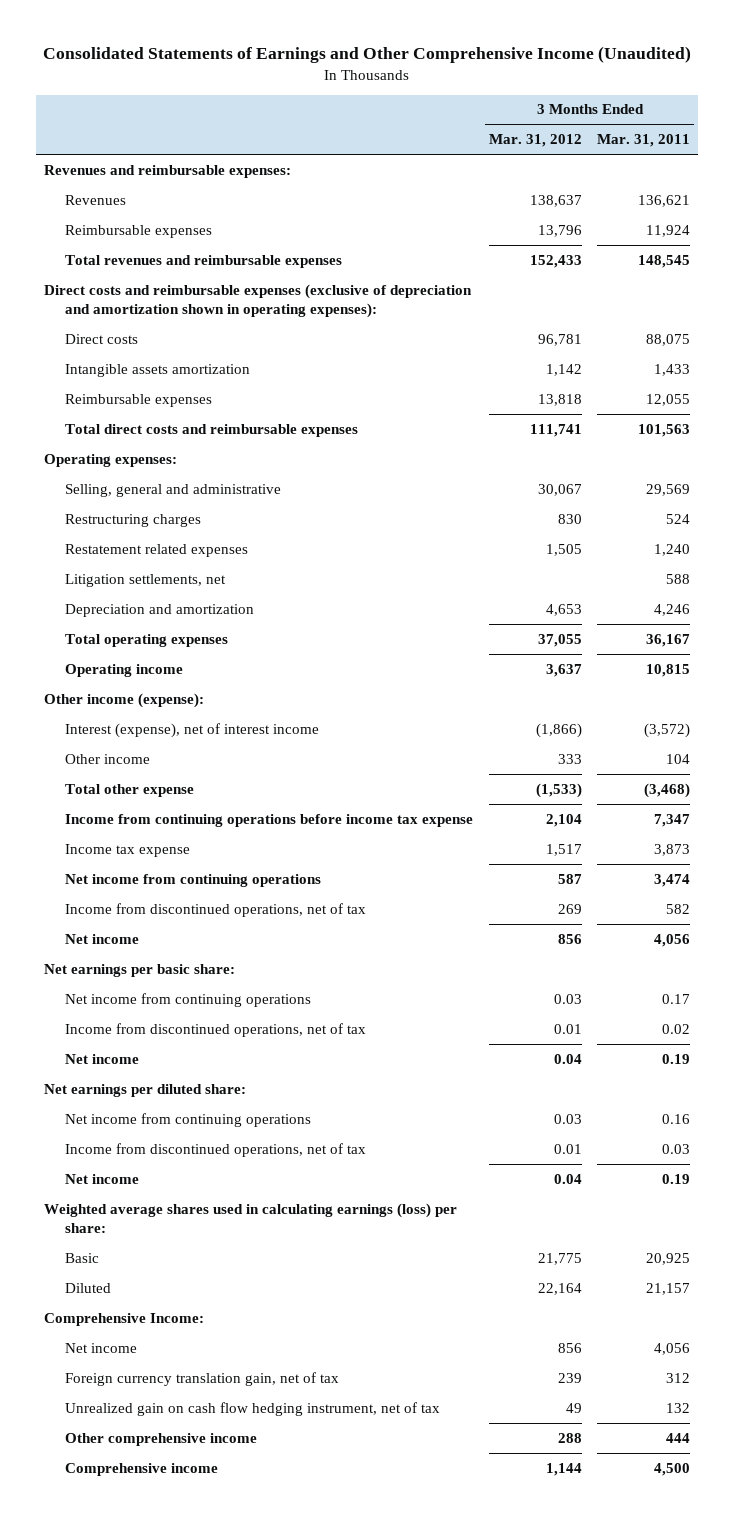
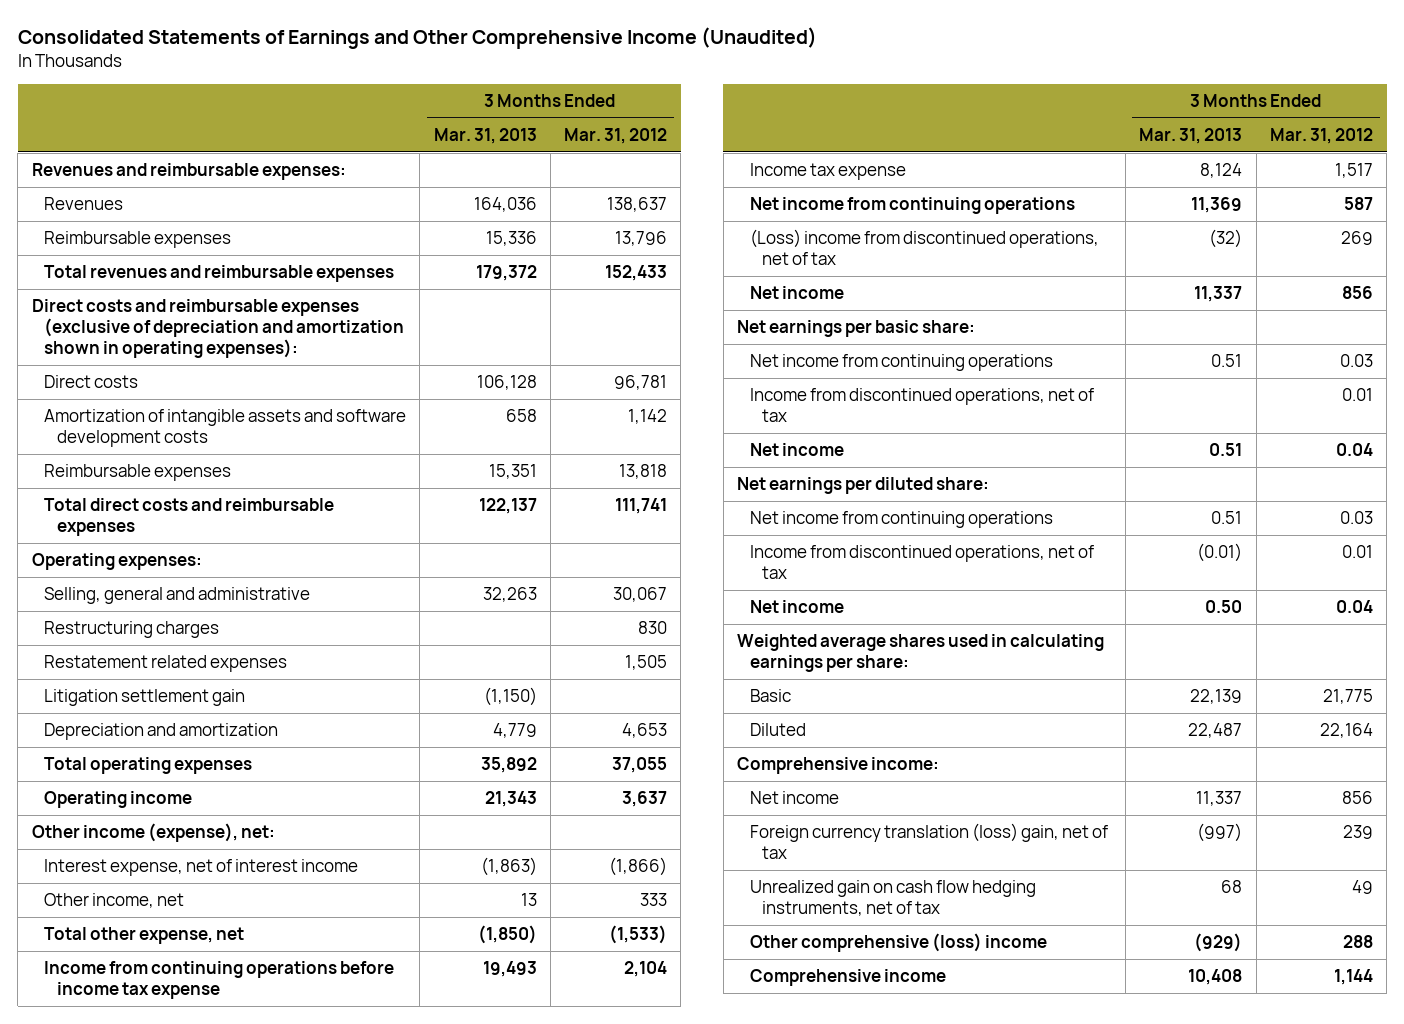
[597,134,691,148] Mar. 31, 2011 -> none
none -> [433,128,537,145] Mar. 31, 2013
[65,363,251,377] Intangible assets amortization -> [44,409,407,448] Amortization of intangible assets and software development costs
[65,573,227,587] Litigation settlements, net -> [44,689,246,707] Litigation settlement gain
[43,692,204,708] Other income (expense): -> [31,823,275,843] Other income (expense), net:
[65,722,320,738] Interest (expense), net of interest income -> [44,859,359,877] Interest expense, net of interest income
[65,753,151,764] Other income -> [44,893,185,909] Other income, net
[65,783,195,797] Total other expense -> [44,927,245,945] Total other expense, net
[65,902,367,917] Income from discontinued operations, net of tax -> [749,229,1099,266] (Loss) income from discontinued operations, net of tax
[43,1202,457,1234] Weighted average shares used in calculating earnings (loss) per share: -> [737,634,1105,673] Weighted average shares used in calculating earnings per share:
[43,1312,204,1326] Comprehensive Income: -> [737,757,940,775] Comprehensive income:
[65,1371,340,1386] Foreign currency translation gain, net of tax -> [749,823,1108,860] Foreign currency translation (loss) gain, net of tax
[65,1401,441,1416] Unrealized gain on cash flow hedging instrument, net of tax -> [749,880,1036,917] Unrealized gain on cash flow hedging instruments, net of tax
[65,1432,258,1446] Other comprehensive income -> [749,933,1047,953] Other comprehensive (loss) income

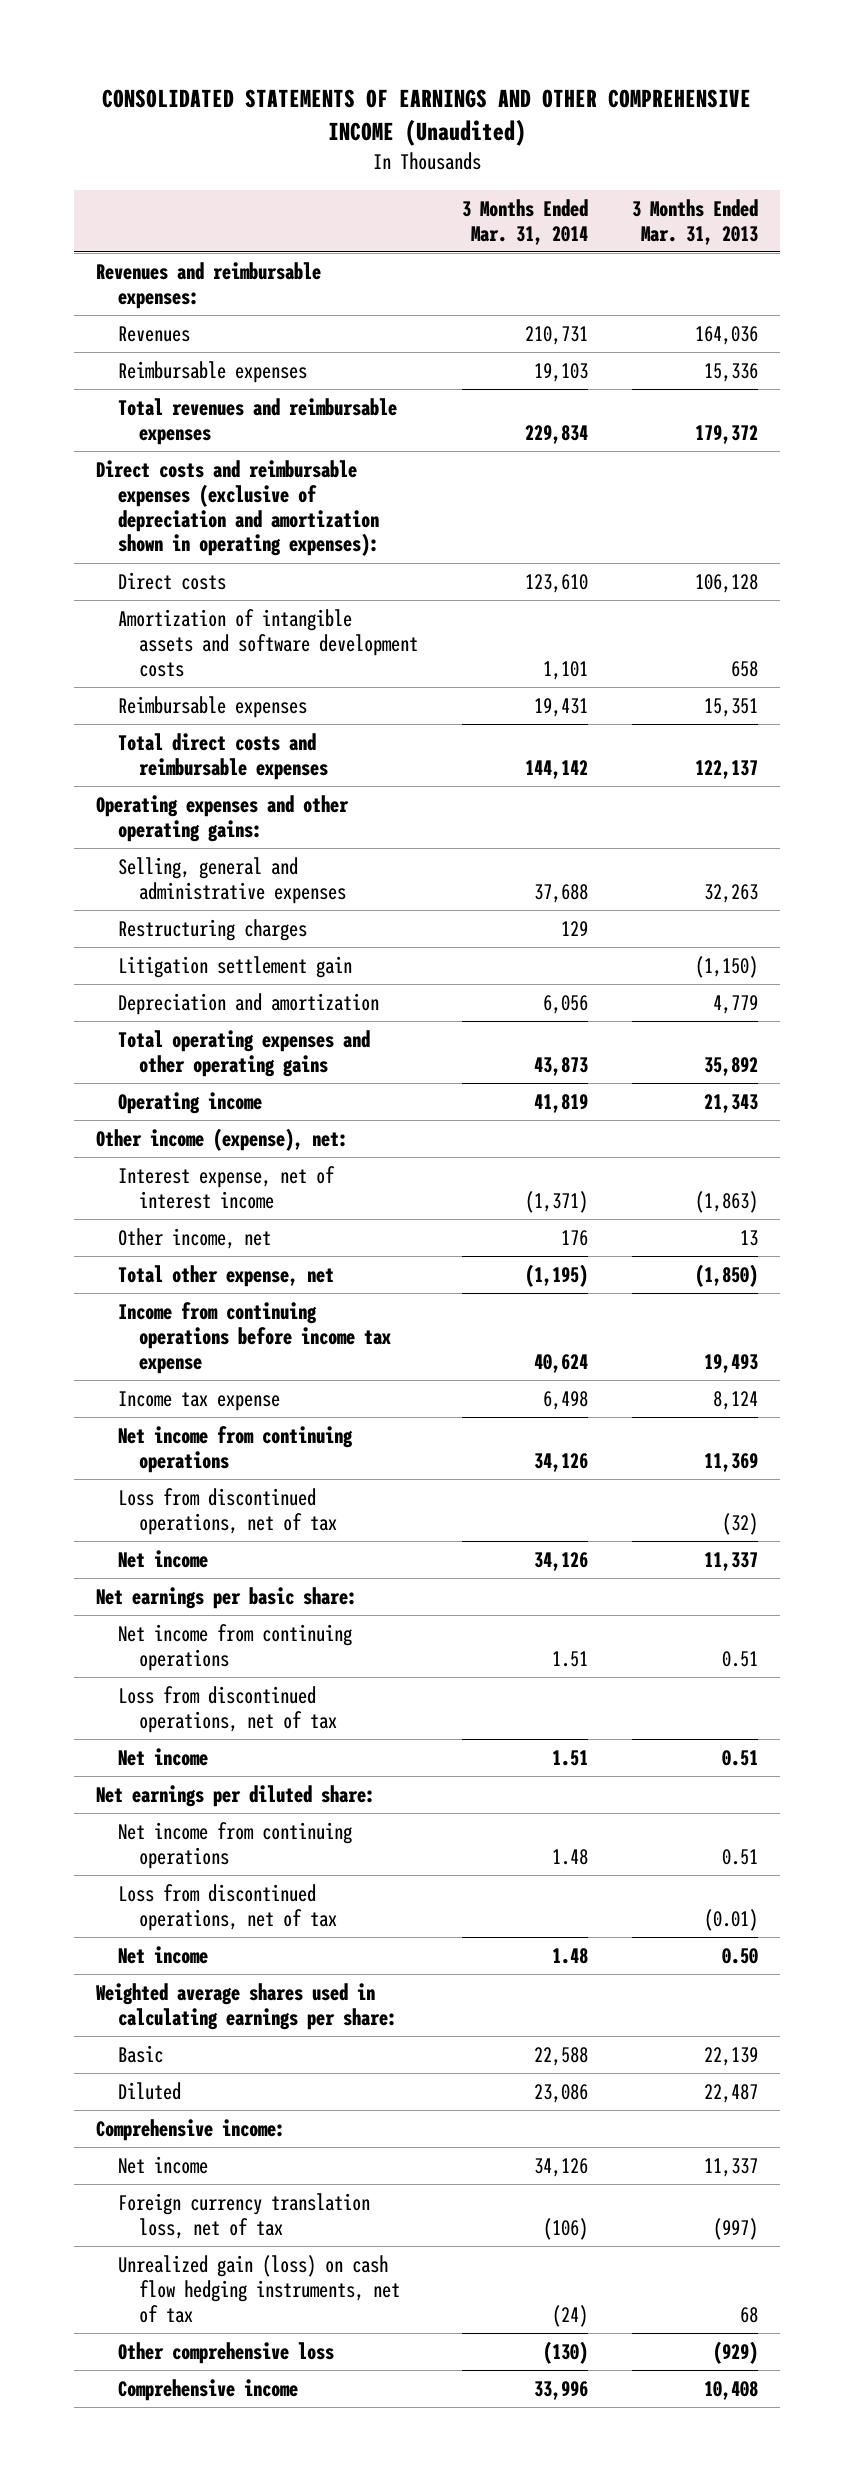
[17,27,817,50] Consolidated Statements of Earnings and Other Comprehensive Income (Unaudited) -> [101,89,751,146] CONSOLIDATED STATEMENTS OF EARNINGS AND OTHER COMPREHENSIVE INCOME (Unaudited)
[564,128,668,145] Mar. 31, 2012 -> none
none -> [462,198,589,245] 3 Months Ended Mar. 31, 2014
[31,553,202,571] Operating expenses: -> [96,795,350,842] Operating expenses and other operating gains:
[44,587,311,605] Selling, general and administrative -> [117,857,347,904] Selling, general and administrative expenses
[44,655,288,673] Restatement related expenses -> none
[44,757,253,775] Total operating expenses -> [117,1030,370,1077] Total operating expenses and other operating gains
[749,229,1099,266] (Loss) income from discontinued operations, net of tax -> [117,1488,338,1535] Loss from discontinued operations, net of tax
[749,388,1094,423] Income from discontinued operations, net of tax -> [117,1686,338,1733] Loss from discontinued operations, net of tax
[749,545,1094,580] Income from discontinued operations, net of tax -> [117,1884,338,1931] Loss from discontinued operations, net of tax
[749,823,1108,860] Foreign currency translation (loss) gain, net of tax -> [117,2193,370,2239] Foreign currency translation loss, net of tax
[749,880,1036,917] Unrealized gain on cash flow hedging instruments, net of tax -> [117,2255,401,2323] Unrealized gain (loss) on cash flow hedging instruments, net of tax
[749,933,1047,953] Other comprehensive (loss) income -> [117,2342,334,2365] Other comprehensive loss

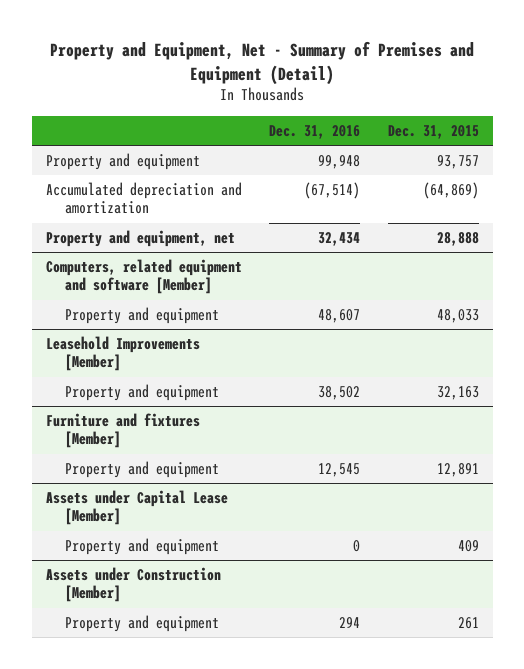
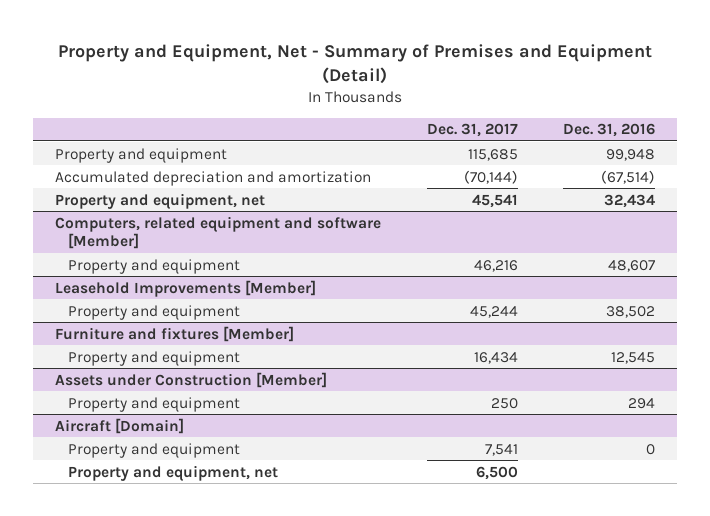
[387,124,479,139] Dec. 31, 2015 -> none
none -> [426,123,518,138] Dec. 31, 2017
[45,490,228,526] Assets under Capital Lease [Member] -> none
[65,538,220,556] Property and equipment -> none
none -> [55,417,185,434] Aircraft [Domain]
none -> [68,442,241,458] Property and equipment
none -> [68,464,279,481] Property and equipment, net

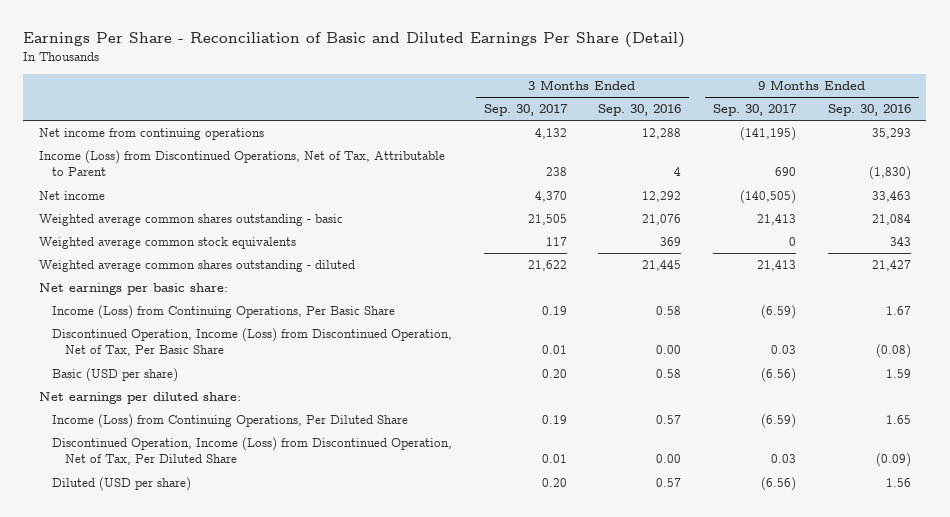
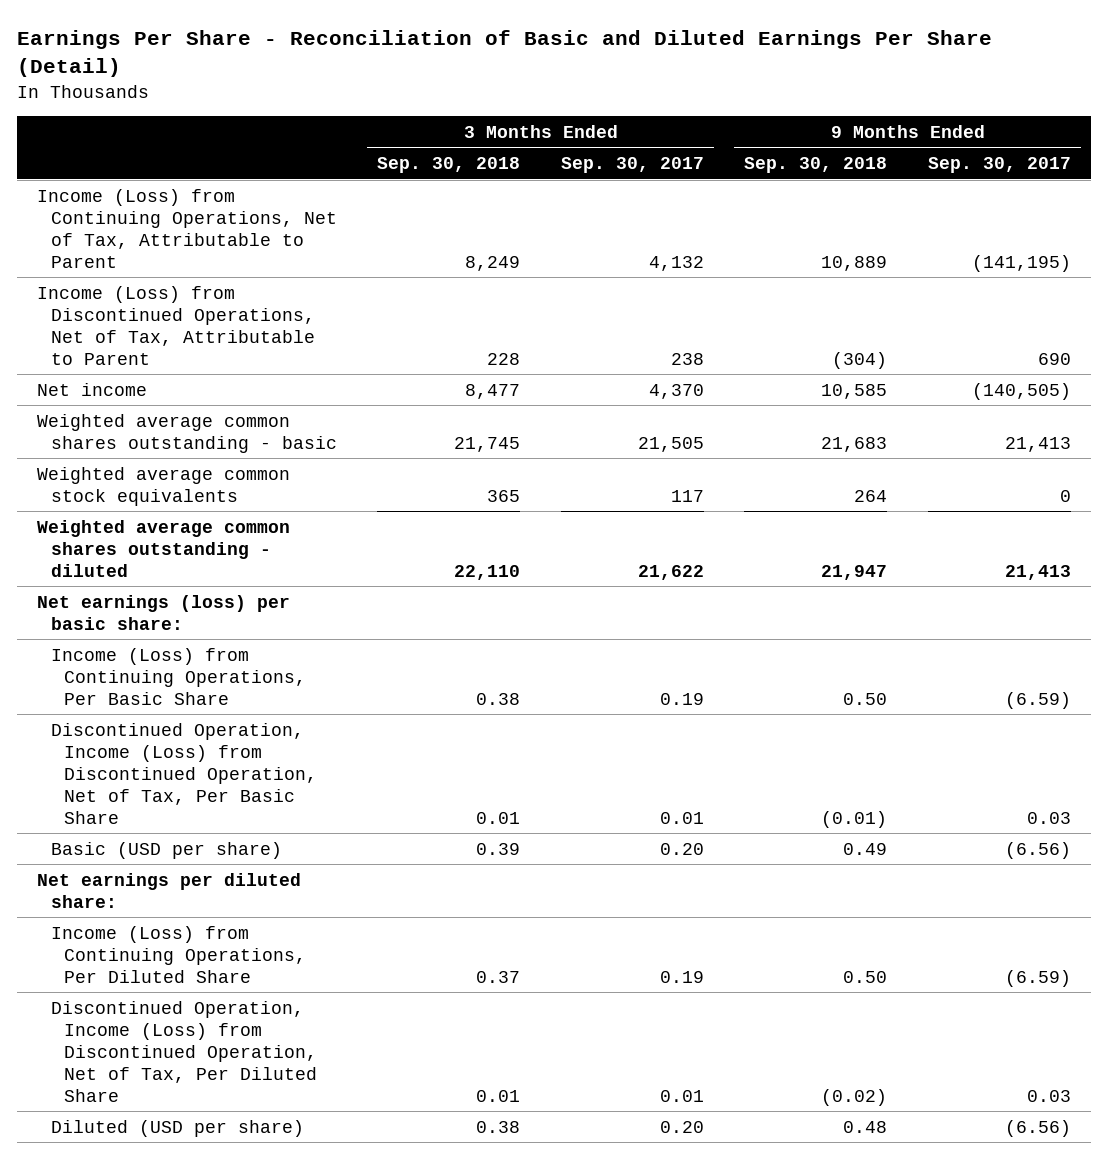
[598,104,682,117] Sep. 30, 2016 -> none
[827,104,911,117] Sep. 30, 2016 -> none
none -> [377,156,521,173] Sep. 30, 2018
none -> [744,156,888,173] Sep. 30, 2018
[39,128,265,141] Net income from continuing operations -> [37,188,337,268] Income (Loss) from Continuing Operations, Net of Tax, Attributable to Parent
[39,283,229,296] Net earnings per basic share: -> [37,594,291,630] Net earnings (loss) per basic share:

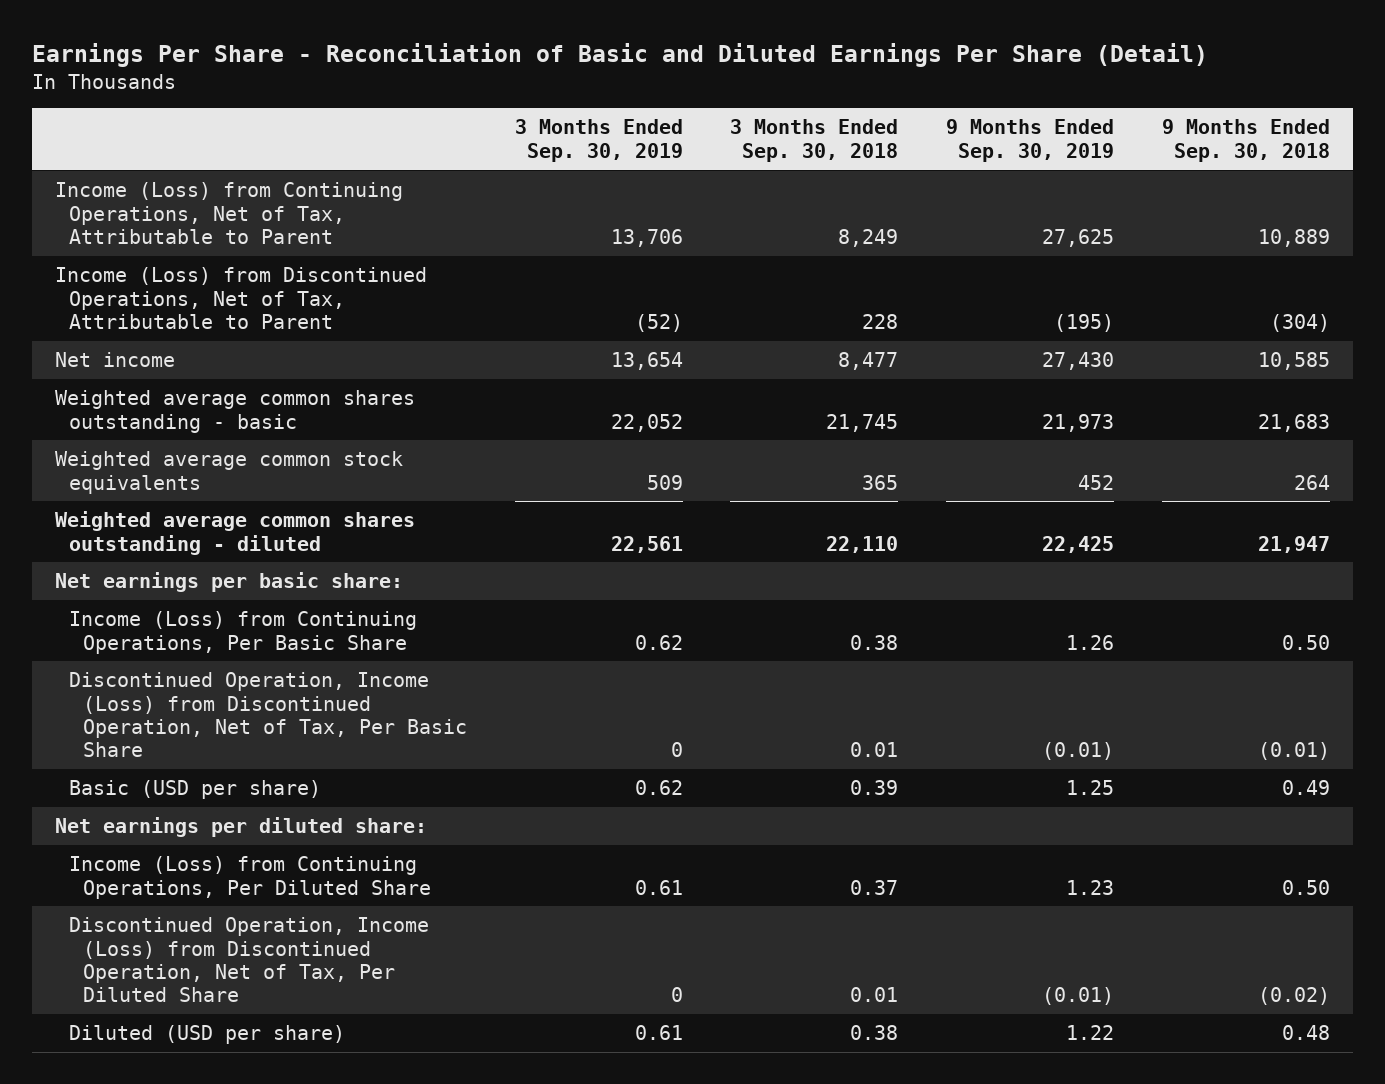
[560,156,704,173] Sep. 30, 2017 -> none
[927,156,1071,173] Sep. 30, 2017 -> none
none -> [514,119,683,162] 3 Months Ended Sep. 30, 2019
none -> [946,119,1115,162] 9 Months Ended Sep. 30, 2019
[37,594,291,630] Net earnings (loss) per basic share: -> [55,572,404,593] Net earnings per basic share:

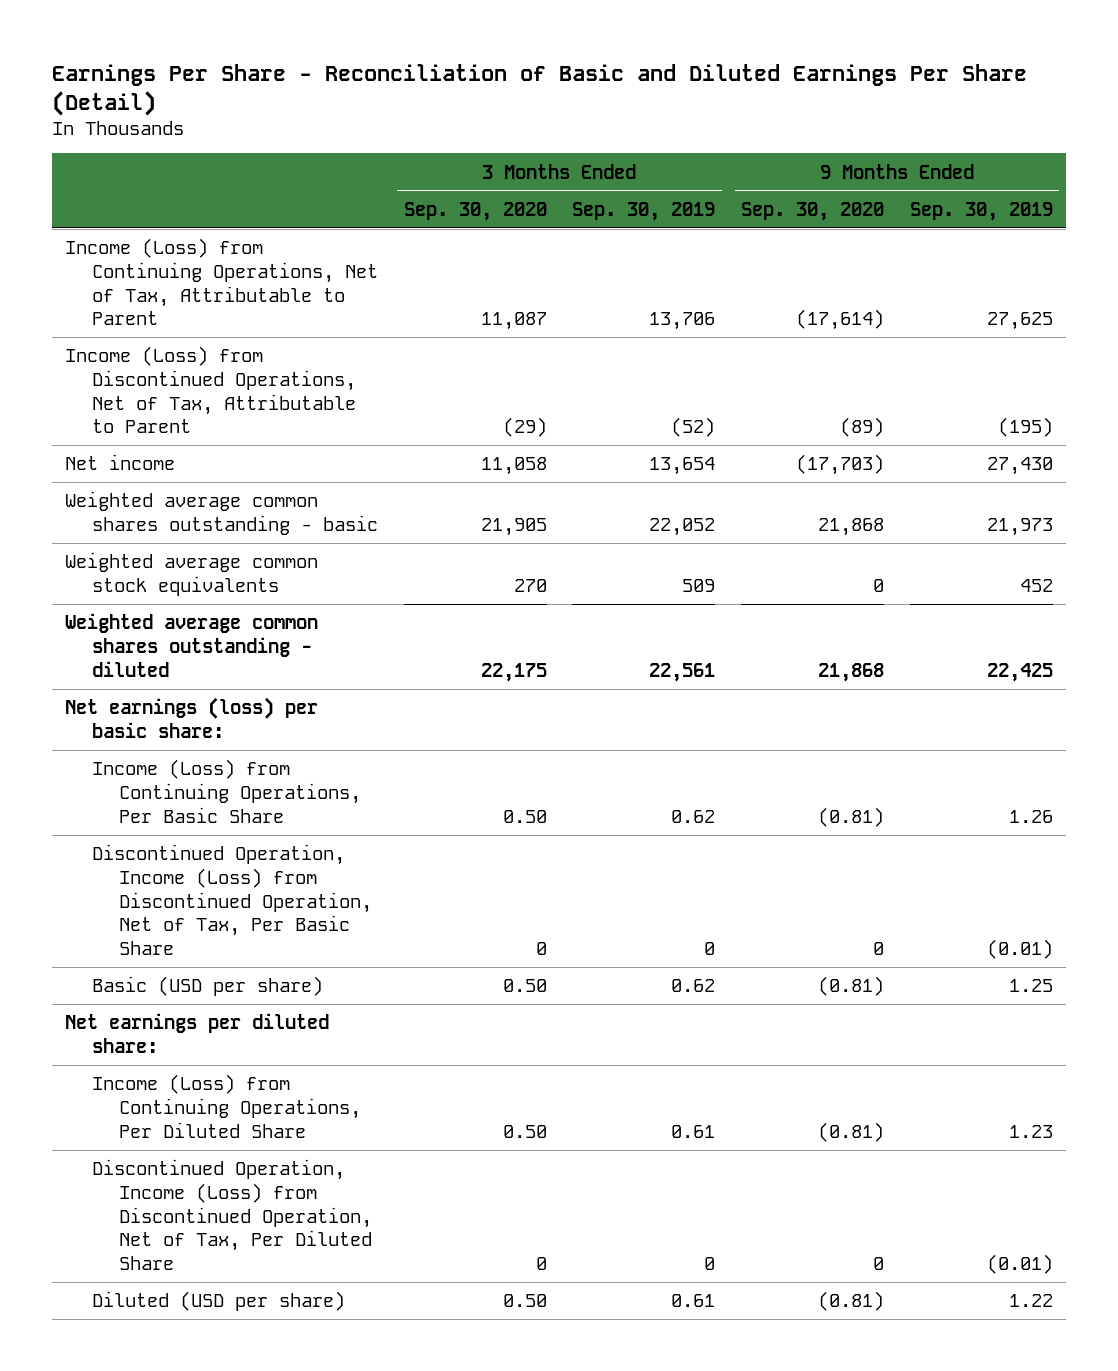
[730,119,899,162] 3 Months Ended Sep. 30, 2018 -> none
[1161,119,1330,162] 9 Months Ended Sep. 30, 2018 -> none
none -> [403,201,547,221] Sep. 30, 2020
none -> [741,201,885,221] Sep. 30, 2020
[55,572,404,593] Net earnings per basic share: -> [64,697,318,738] Net earnings (loss) per basic share:

